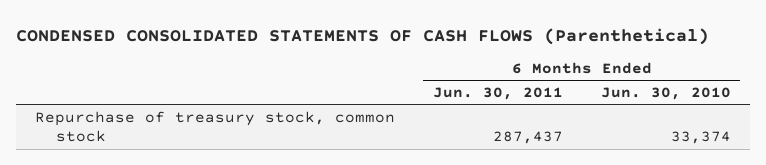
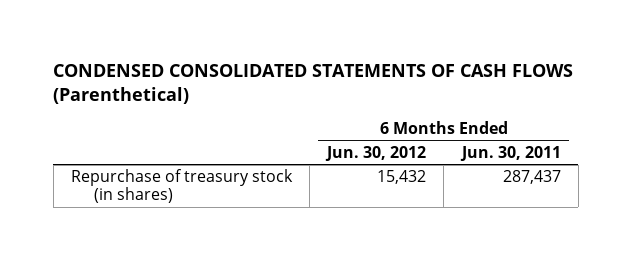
[600,87,731,101] Jun. 30, 2010 -> none
none -> [325,145,427,161] Jun. 30, 2012
[34,110,395,143] Repurchase of treasury stock, common stock -> [71,169,294,204] Repurchase of treasury stock (in shares)

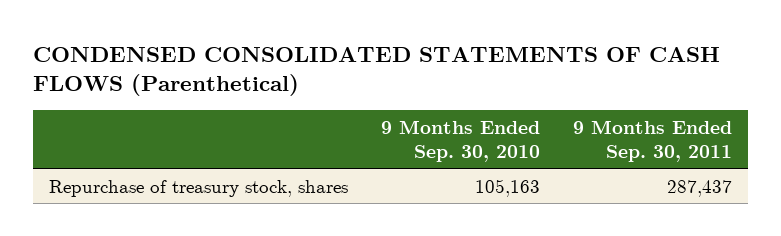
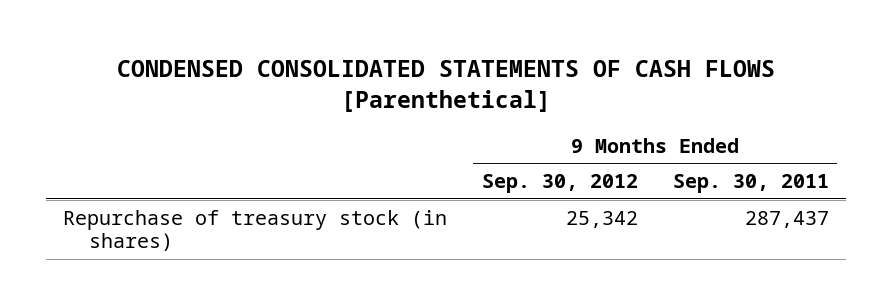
[32,46,720,97] CONDENSED CONSOLIDATED STATEMENTS OF CASH FLOWS (Parenthetical) -> [116,60,775,113] CONDENSED CONSOLIDATED STATEMENTS OF CASH FLOWS [Parenthetical]
[381,119,541,162] 9 Months Ended Sep. 30, 2010 -> none
none -> [481,174,638,194] Sep. 30, 2012
[49,179,349,197] Repurchase of treasury stock, shares -> [63,209,448,252] Repurchase of treasury stock (in shares)

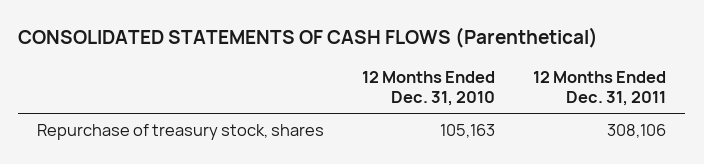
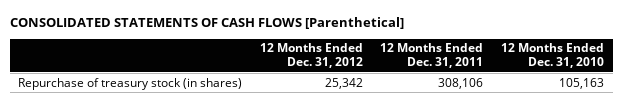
[18,27,599,49] CONSOLIDATED STATEMENTS OF CASH FLOWS (Parenthetical) -> [9,17,404,30] CONSOLIDATED STATEMENTS OF CASH FLOWS [Parenthetical]
none -> [259,43,363,68] 12 Months Ended Dec. 31, 2012
[37,123,325,140] Repurchase of treasury stock, shares -> [18,77,243,90] Repurchase of treasury stock (in shares)

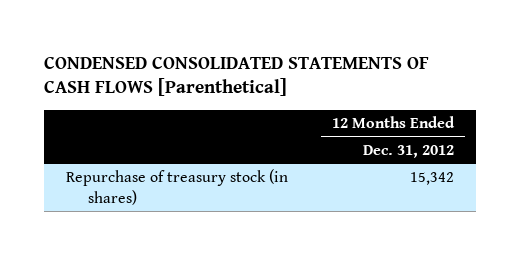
[9,17,404,30] CONSOLIDATED STATEMENTS OF CASH FLOWS [Parenthetical] -> [43,55,429,97] CONDENSED CONSOLIDATED STATEMENTS OF CASH FLOWS [Parenthetical]
[380,43,484,68] 12 Months Ended Dec. 31, 2011 -> none
[500,43,604,68] 12 Months Ended Dec. 31, 2010 -> none
[324,77,363,89] 25,342 -> [410,172,455,186] 15,342

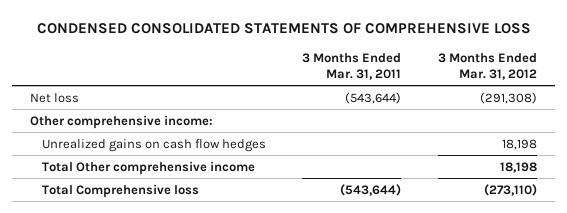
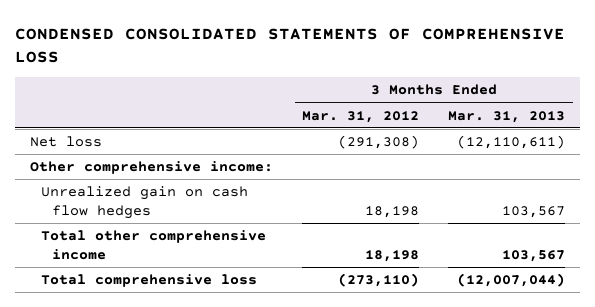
[302,52,402,80] 3 Months Ended Mar. 31, 2011 -> none
none -> [448,110,566,123] Mar. 31, 2013
[42,138,267,152] Unrealized gains on cash flow hedges -> [40,186,248,220] Unrealized gain on cash flow hedges
[42,160,256,175] Total Other comprehensive income -> [40,230,266,261] Total other comprehensive income
[42,183,200,198] Total Comprehensive loss -> [40,274,257,288] Total comprehensive loss

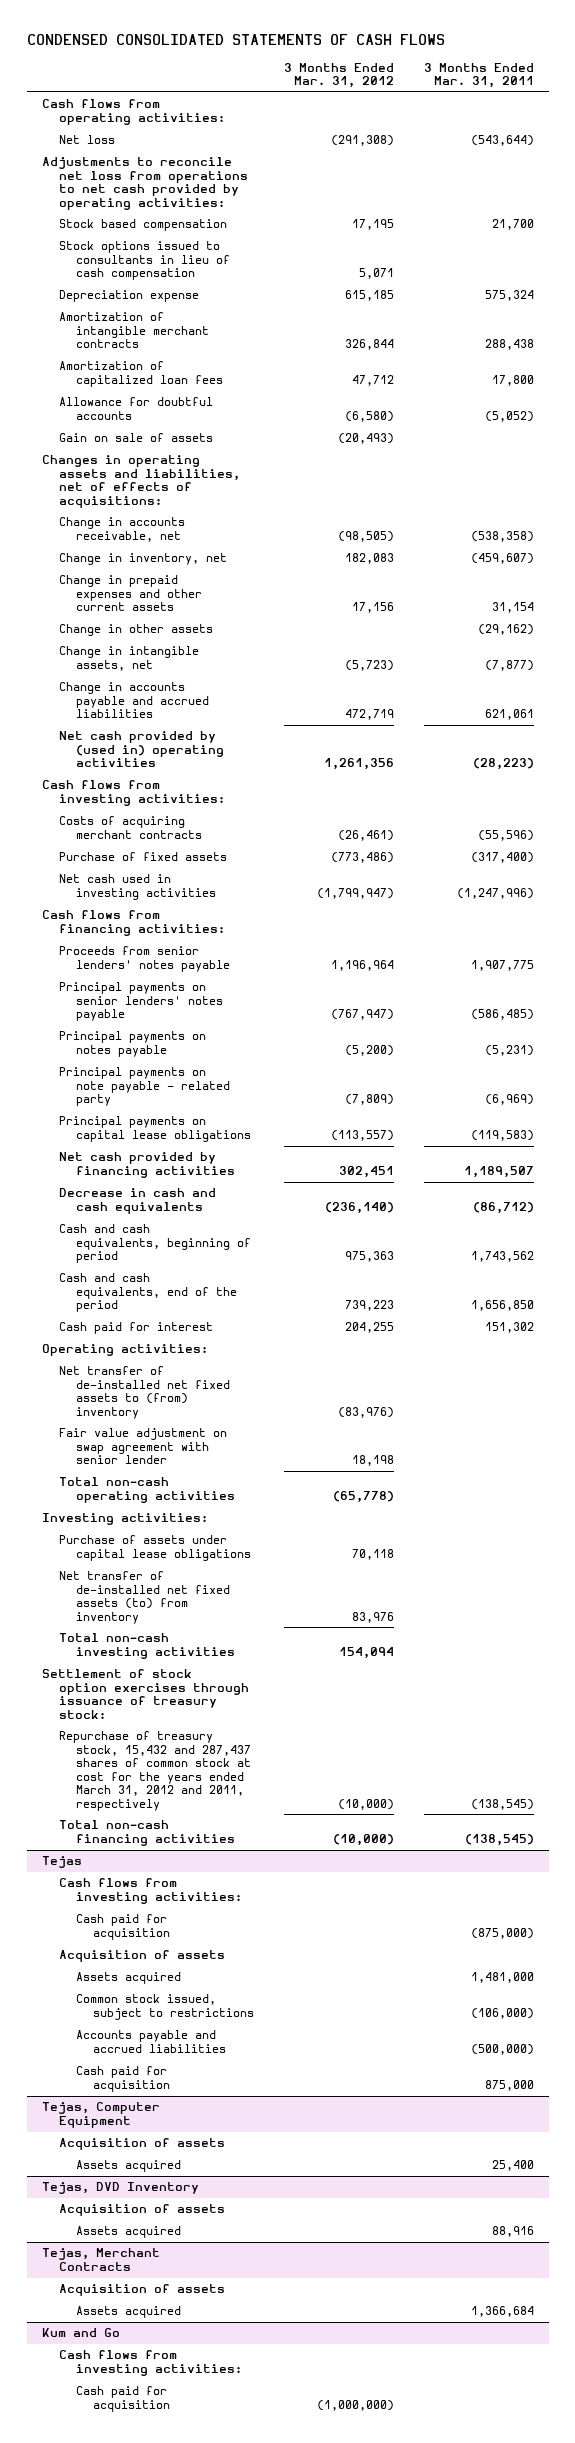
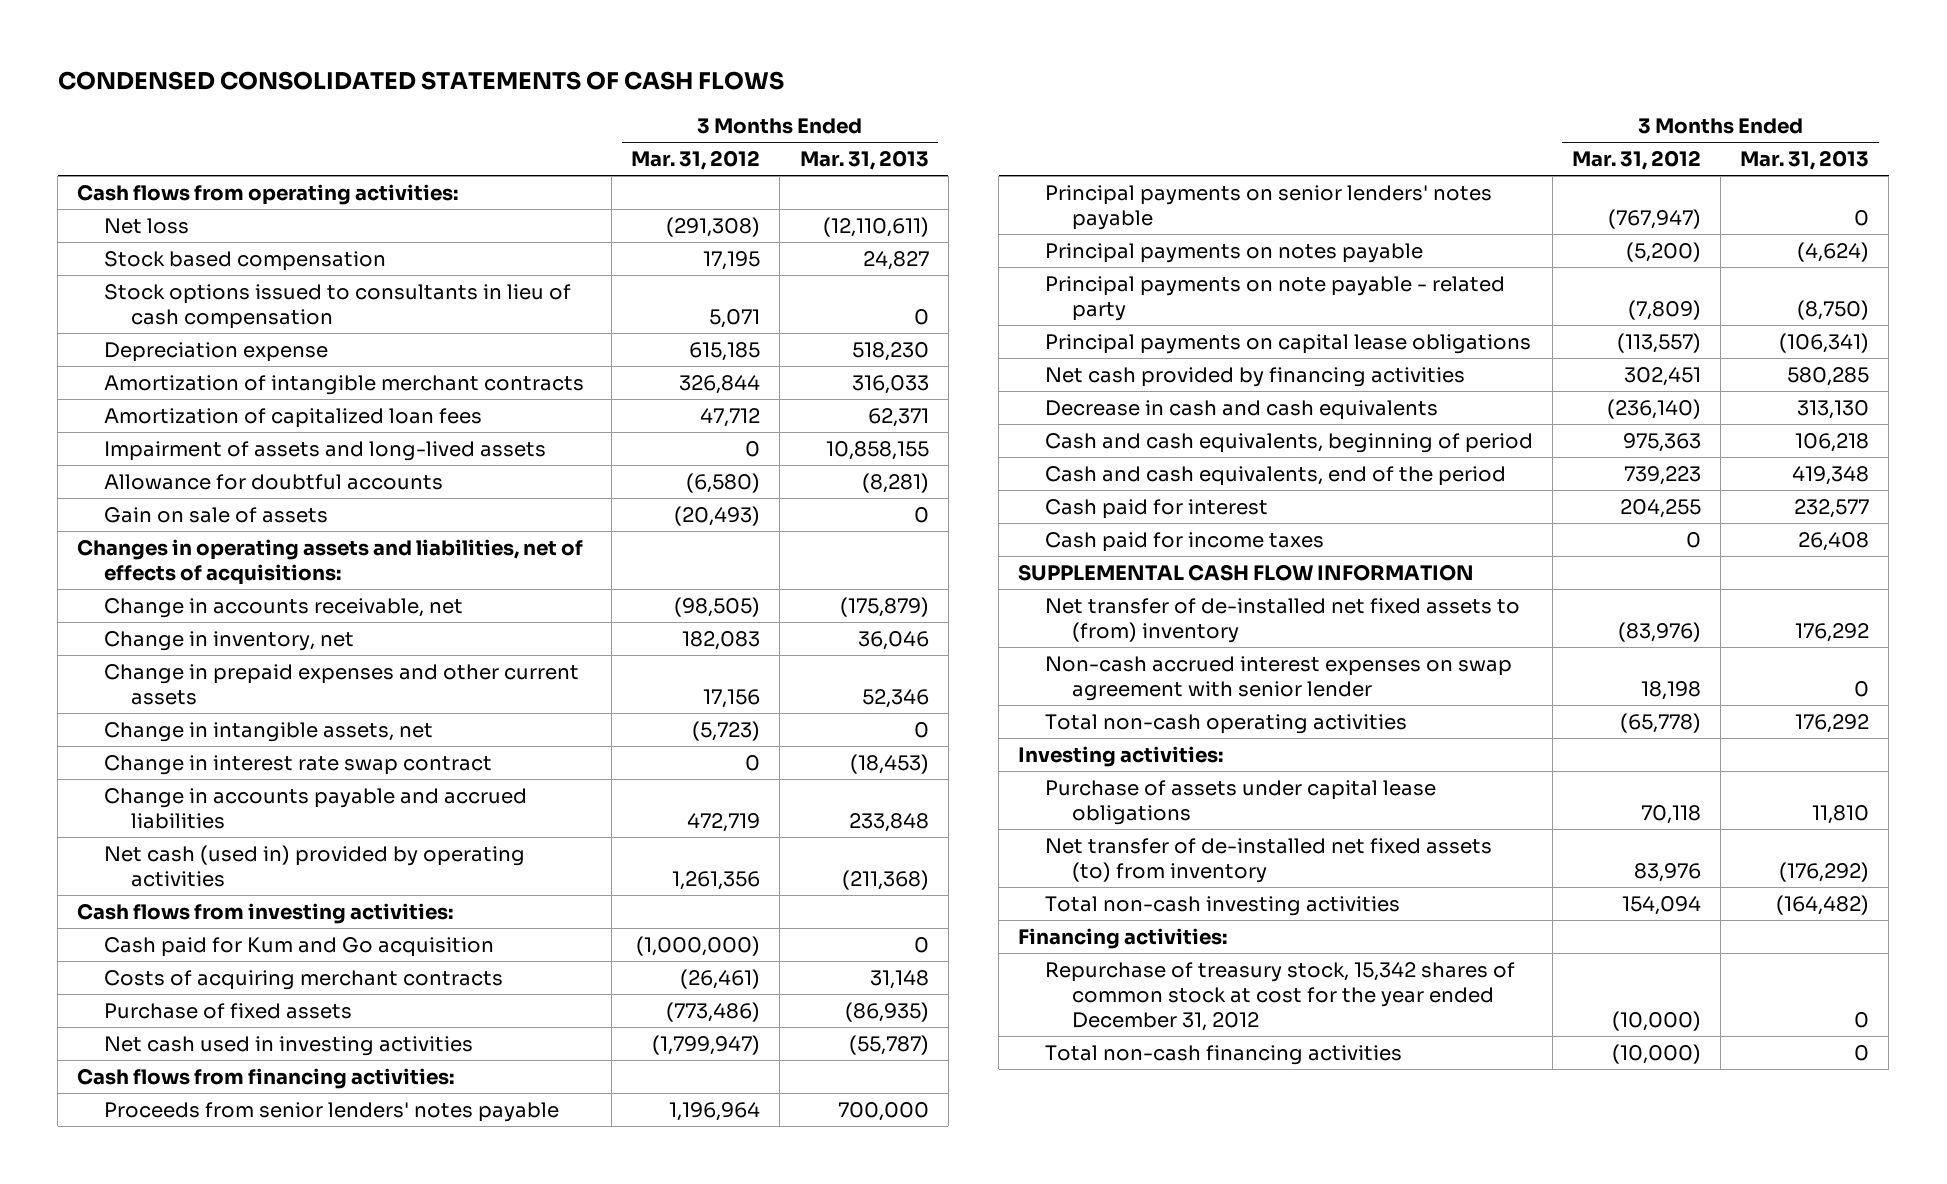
[423,62,534,89] 3 Months Ended Mar. 31, 2011 -> none
none -> [799,150,929,171] Mar. 31, 2013
[41,157,248,210] Adjustments to reconcile net loss from operations to net cash provided by operating activities: -> none
none -> [104,440,547,461] Impairment of assets and long-lived assets
[58,624,213,637] Change in other assets -> none
none -> [104,754,493,775] Change in interest rate swap contract
[58,731,224,768] Net cash provided by (used in) operating activities -> [104,844,526,887] Net cash (used in) provided by operating activities
none -> [104,936,495,957] Cash paid for Kum and Go acquisition
[41,1344,208,1357] Operating activities: -> none
none -> [1044,531,1324,552] Cash paid for income taxes
none -> [1018,563,1475,581] SUPPLEMENTAL CASH FLOW INFORMATION
[58,1428,227,1465] Fair value adjustment on swap agreement with senior lender -> [1044,655,1512,701] Non-cash accrued interest expenses on swap agreement with senior lender
[41,1669,249,1719] Settlement of stock option exercises through issuance of treasury stock: -> none
none -> [1018,927,1228,949] Financing activities:
[58,1731,251,1811] Repurchase of treasury stock, 15,432 and 287,437 shares of common stock at cost for the years ended March 31, 2012 and 2011, respectively -> [1044,961,1515,1032] Repurchase of treasury stock, 15,342 shares of common stock at cost for the year ended December 31, 2012
[41,1856,82,1869] Tejas -> none
[58,1878,242,1904] Cash flows from investing activities: -> none
[75,1914,170,1940] Cash paid for acquisition -> none
[58,1950,225,1963] Acquisition of assets -> none
[75,1972,181,1985] Assets acquired -> none
[75,1994,254,2020] Common stock issued, subject to restrictions -> none
[75,2030,226,2053] Accounts payable and accrued liabilities -> none
[75,2066,170,2092] Cash paid for acquisition -> none
[41,2102,160,2128] Tejas, Computer Equipment -> none
[58,2138,225,2151] Acquisition of assets -> none
[75,2160,181,2173] Assets acquired -> none
[41,2182,199,2195] Tejas, DVD Inventory -> none
[58,2204,225,2217] Acquisition of assets -> none
[75,2226,181,2239] Assets acquired -> none
[41,2248,160,2271] Tejas, Merchant Contracts -> none
[58,2284,225,2297] Acquisition of assets -> none
[75,2306,181,2319] Assets acquired -> none
[41,2328,120,2338] Kum and Go -> none
[58,2350,242,2376] Cash flows from investing activities: -> none
[75,2386,170,2412] Cash paid for acquisition -> none

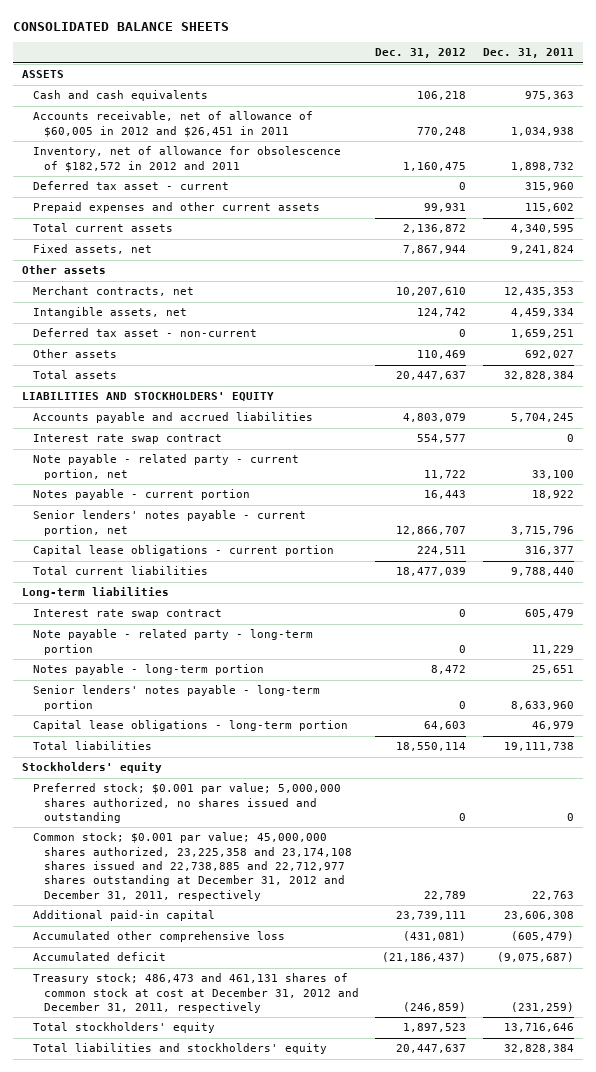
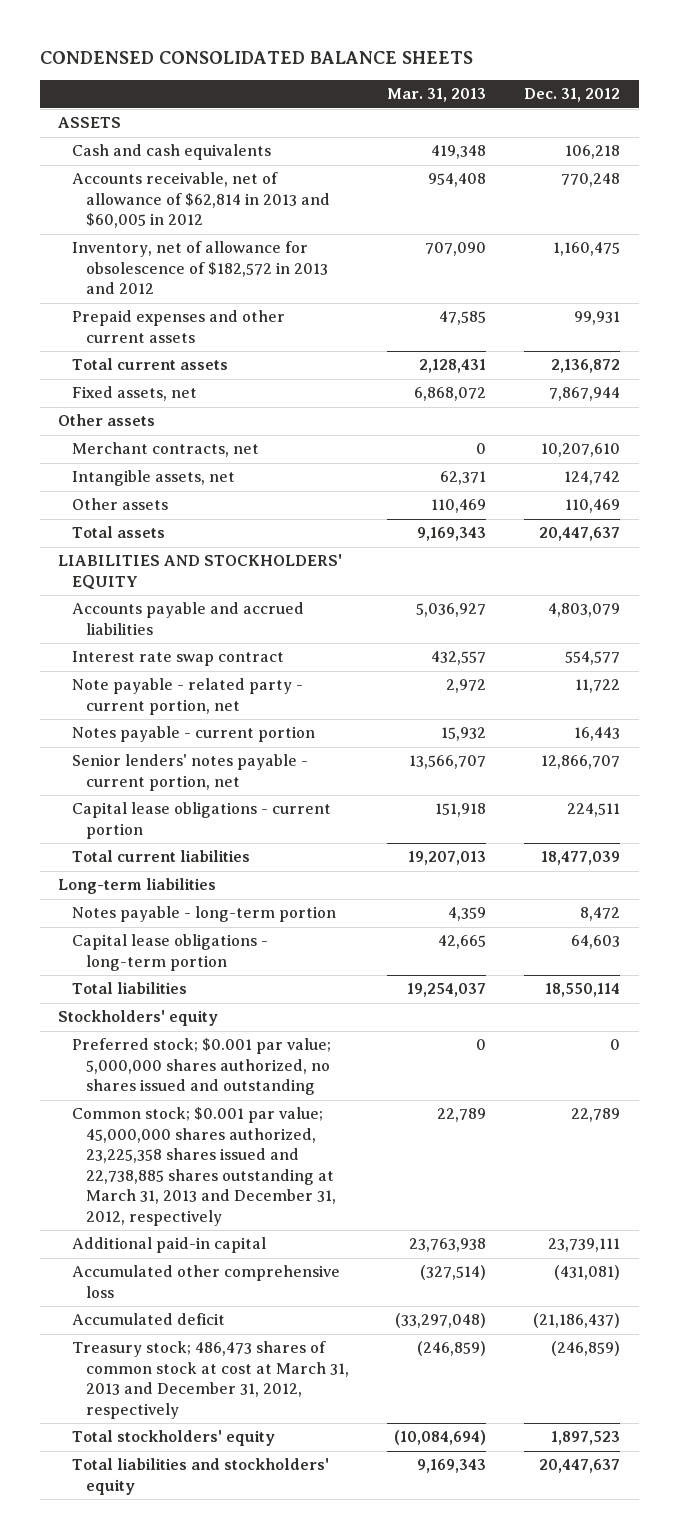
[13,21,230,31] CONSOLIDATED BALANCE SHEETS -> [39,51,473,65] CONDENSED CONSOLIDATED BALANCE SHEETS
[483,48,575,59] Dec. 31, 2011 -> none
none -> [387,88,487,103] Mar. 31, 2013
[32,181,229,191] Deferred tax asset - current -> none
[32,111,313,137] Accounts receivable, net of allowance of $60,005 in 2012 and $26,451 in 2011 -> [72,172,331,229] Accounts receivable, net of allowance of $62,814 in 2013 and $60,005 in 2012
[32,146,341,172] Inventory, net of allowance for obsolescence of $182,572 in 2012 and 2011 -> [72,241,329,295] Inventory, net of allowance for obsolescence of $182,572 in 2013 and 2012
[32,328,257,338] Deferred tax asset - non-current -> none
[32,609,222,620] Interest rate swap contract -> none
[32,629,313,655] Note payable - related party - long-term portion -> none
[32,685,320,711] Senior lenders' notes payable - long-term portion -> none
[32,832,352,901] Common stock; $0.001 par value; 45,000,000 shares authorized, 23,225,358 and 23,174,108 shares issued and 22,738,885 and 22,712,977 shares outstanding at December 31, 2012 and December 31, 2011, respectively -> [72,1107,337,1227] Common stock; $0.001 par value; 45,000,000 shares authorized, 23,225,358 shares issued and 22,738,885 shares outstanding at March 31, 2013 and December 31, 2012, respectively
[32,973,359,1014] Treasury stock; 486,473 and 461,131 shares of common stock at cost at December 31, 2012 and December 31, 2011, respectively -> [72,1341,350,1419] Treasury stock; 486,473 shares of common stock at cost at March 31, 2013 and December 31, 2012, respectively

